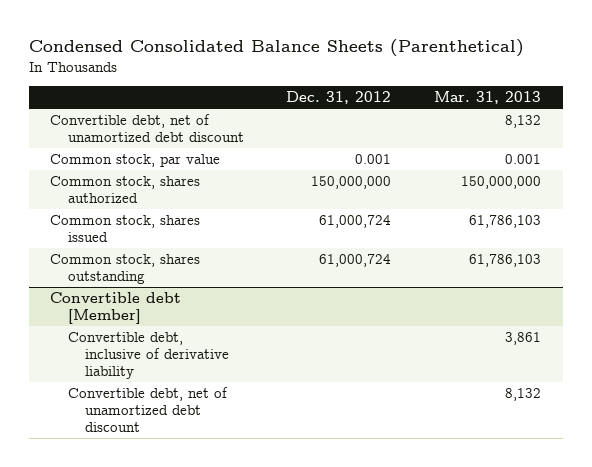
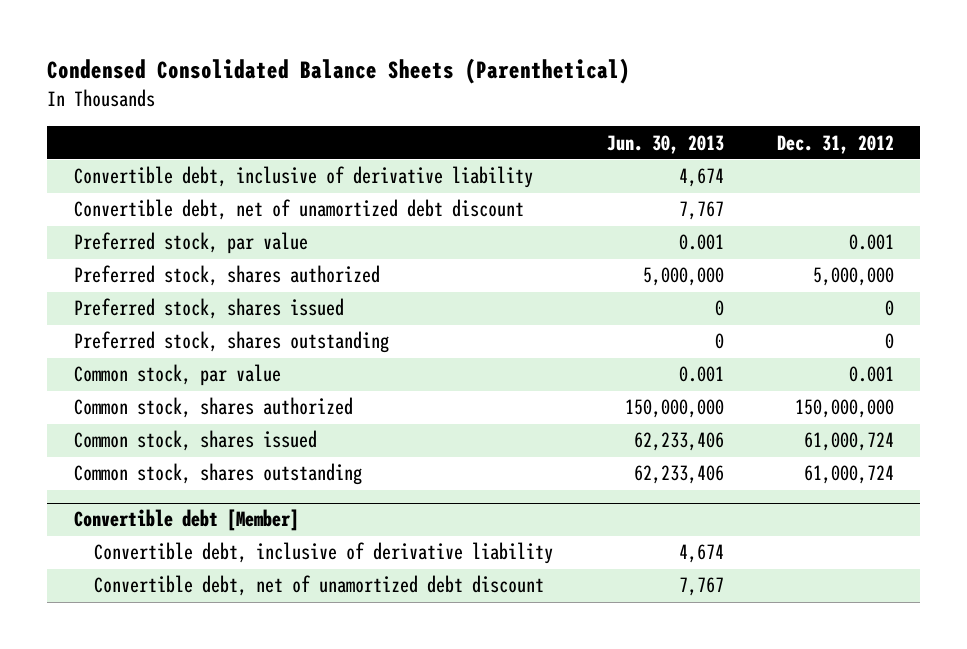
[434,91,542,105] Mar. 31, 2013 -> none
none -> [606,134,724,154] Jun. 30, 2013
none -> [73,166,533,189] Convertible debt, inclusive of derivative liability
none -> [73,232,308,255] Preferred stock, par value
none -> [73,265,380,287] Preferred stock, shares authorized
none -> [73,298,344,320] Preferred stock, shares issued
none -> [73,331,389,354] Preferred stock, shares outstanding

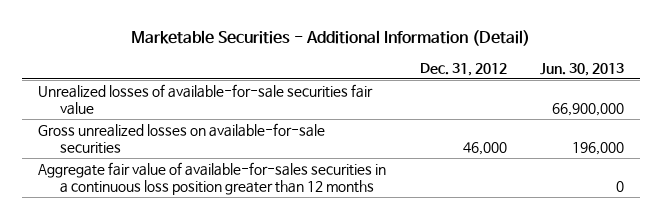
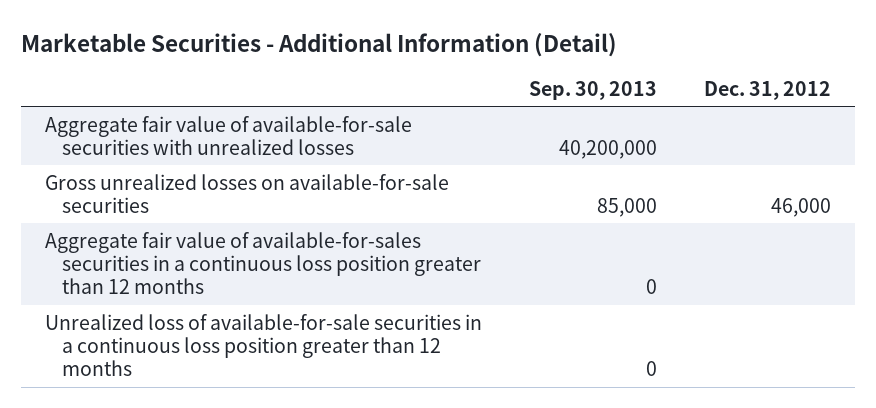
[539,63,624,77] Jun. 30, 2013 -> none
none -> [529,80,658,100] Sep. 30, 2013
[38,83,374,116] Unrealized losses of available-for-sale securities fair value -> [44,115,412,155] Aggregate fair value of available-for-sale securities with unrealized losses
none -> [44,313,482,377] Unrealized loss of available-for-sale securities in a continuous loss position greater than 12 months

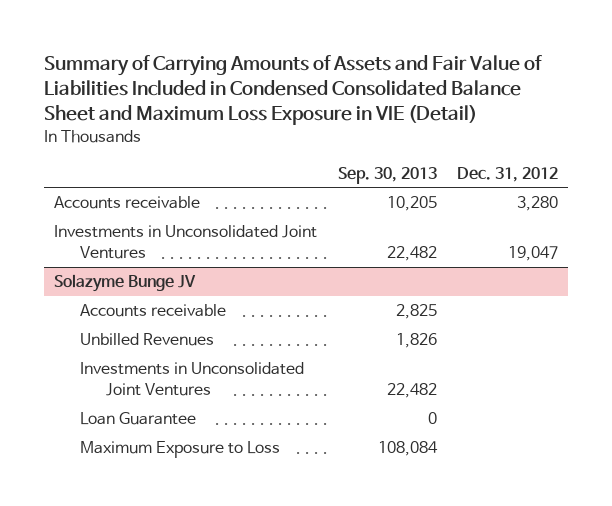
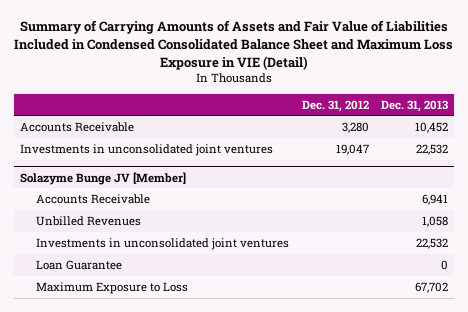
[337,166,437,184] Sep. 30, 2013 -> none
none -> [380,99,448,112] Dec. 31, 2013
[54,196,201,210] Accounts receivable -> [19,121,134,132] Accounts Receivable
[54,225,318,259] Investments in Unconsolidated Joint Ventures -> [19,143,273,156] Investments in unconsolidated joint ventures
[54,274,197,293] Solazyme Bunge JV -> [19,171,186,185] Solazyme Bunge JV [Member]
[80,304,227,318] Accounts receivable -> [36,193,151,204] Accounts Receivable
[80,362,305,396] Investments in Unconsolidated Joint Ventures -> [36,237,290,250] Investments in unconsolidated joint ventures

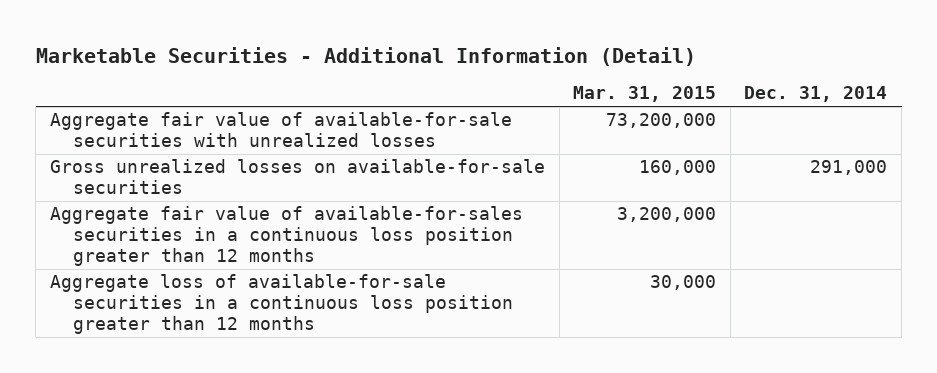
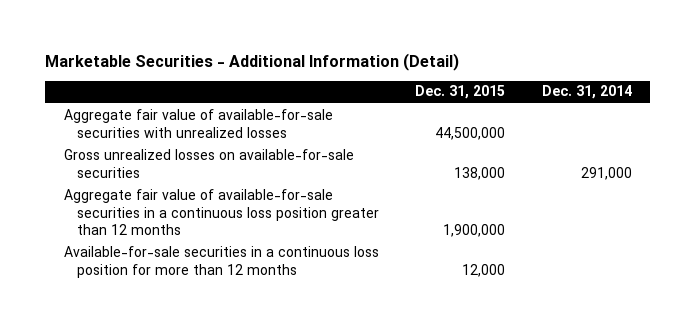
[573,86,717,103] Mar. 31, 2015 -> none
none -> [415,85,506,100] Dec. 31, 2015
[49,206,523,266] Aggregate fair value of available-for-sales securities in a continuous loss position greater than 12 months -> [63,188,379,236] Aggregate fair value of available-for-sale securities in a continuous loss position greater than 12 months
[49,274,514,334] Aggregate loss of available-for-sale securities in a continuous loss position greater than 12 months -> [63,245,379,278] Available-for-sale securities in a continuous loss position for more than 12 months

